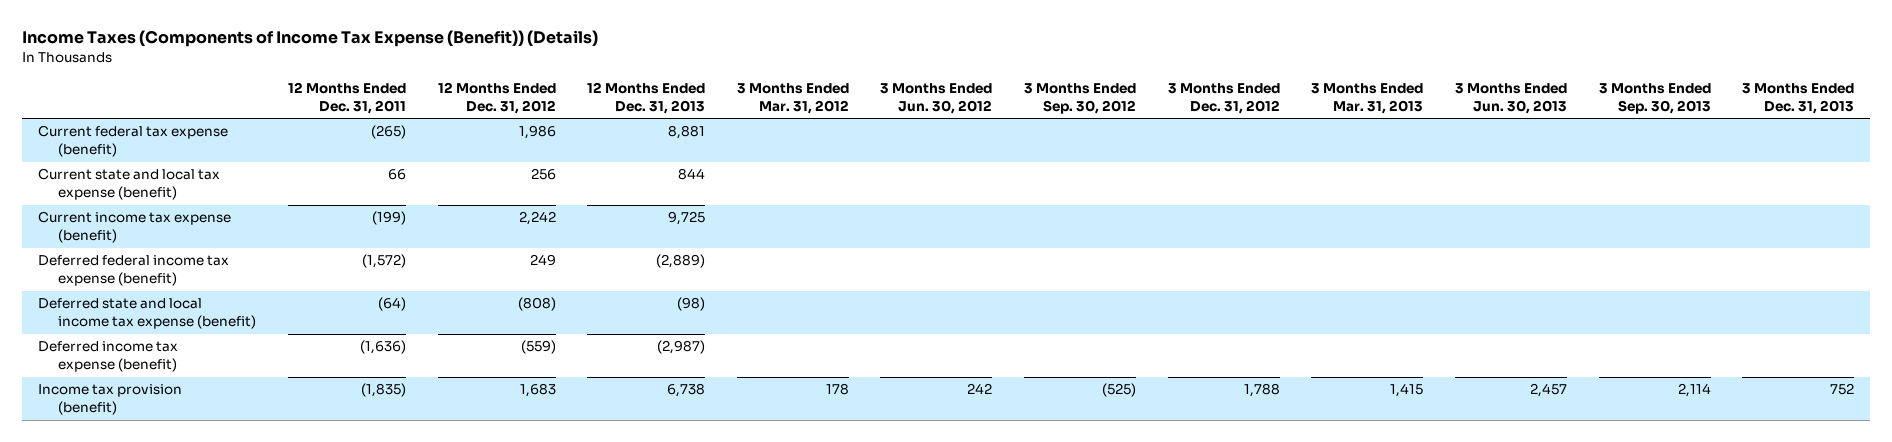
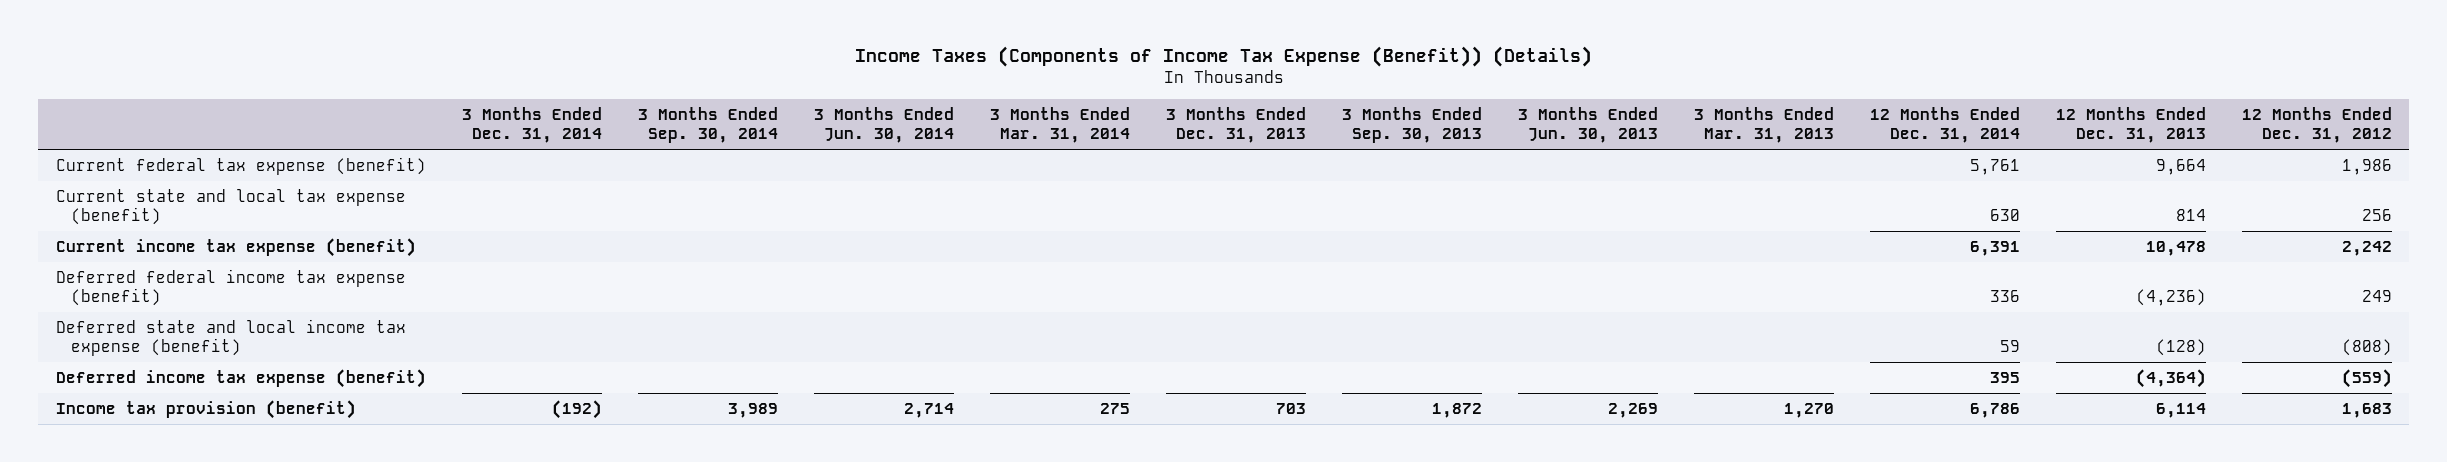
[287,82,406,114] 12 Months Ended Dec. 31, 2011 -> none
[736,83,849,114] 3 Months Ended Mar. 31, 2012 -> none
[880,83,993,114] 3 Months Ended Jun. 30, 2012 -> none
[1024,83,1137,114] 3 Months Ended Sep. 30, 2012 -> none
[1167,83,1280,114] 3 Months Ended Dec. 31, 2012 -> none
none -> [461,106,602,144] 3 Months Ended Dec. 31, 2014
none -> [637,106,778,144] 3 Months Ended Sep. 30, 2014
none -> [813,106,954,144] 3 Months Ended Jun. 30, 2014
none -> [989,106,1130,144] 3 Months Ended Mar. 31, 2014
none -> [1869,106,2020,144] 12 Months Ended Dec. 31, 2014
[668,125,706,140] 8,881 -> [2155,158,2206,175] 9,664
[678,168,706,181] 844 -> [2175,209,2206,222] 814
[668,211,706,226] 9,725 -> [2145,240,2206,256] 10,478
[656,254,706,269] (2,889) -> [2135,289,2206,307] (4,236)
[677,297,706,312] (98) -> [2155,339,2206,357] (128)
[657,340,706,355] (2,987) -> [2135,368,2206,388] (4,364)
[667,383,706,398] 6,738 -> [2155,402,2206,418] 6,114
[1390,383,1424,398] 1,415 -> [1783,402,1834,418] 1,270
[1529,383,1567,398] 2,457 -> [1607,402,1658,418] 2,269
[1677,383,1711,398] 2,114 -> [1431,402,1482,418] 1,872
[1830,383,1855,396] 752 -> [1275,402,1306,414] 703

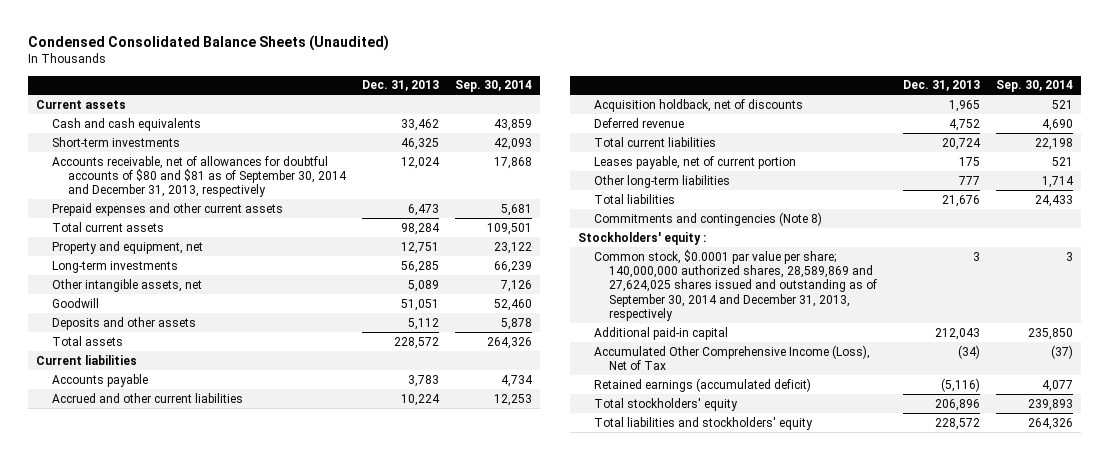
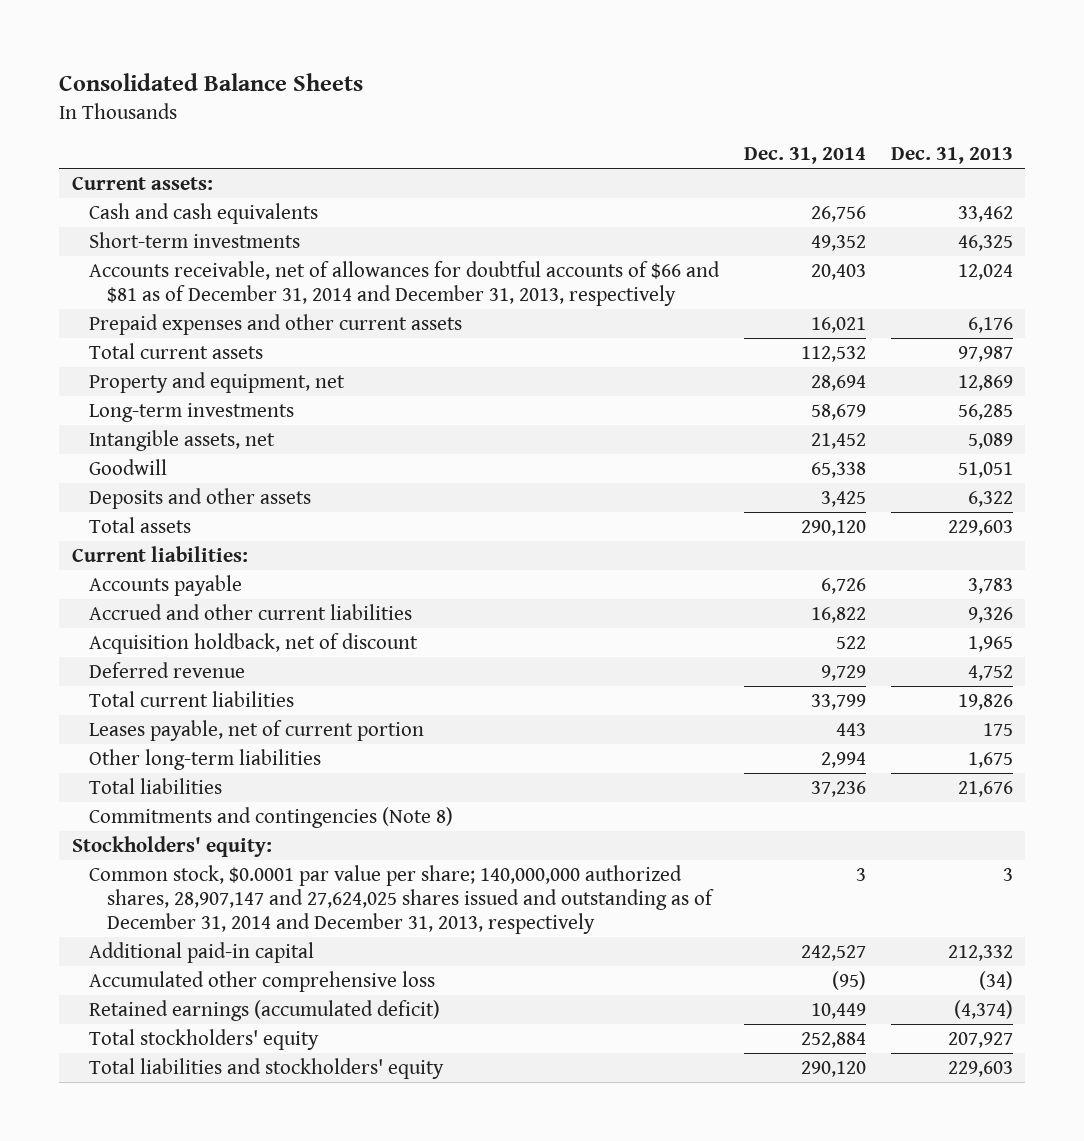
[28,35,390,52] Condensed Consolidated Balance Sheets (Unaudited) -> [59,73,364,92] Consolidated Balance Sheets
[454,80,532,93] Sep. 30, 2014 -> none
none -> [743,146,866,164] Dec. 31, 2014
[36,99,127,109] Current assets -> [71,176,213,190] Current assets:
[51,155,347,198] Accounts receivable, net of allowances for doubtful accounts of $80 and $81 as of September 30, 2014 and December 31, 2013, respectively -> [89,260,721,306] Accounts receivable, net of allowances for doubtful accounts of $66 and $81 as of December 31, 2014 and December 31, 2013, respectively
[407,203,439,216] 6,473 -> [967,316,1013,333] 6,176
[400,222,440,235] 98,284 -> [957,345,1013,362] 97,987
[400,241,439,254] 12,751 -> [957,374,1013,391] 12,869
[51,278,202,292] Other intangible assets, net -> [89,429,276,451] Intangible assets, net
[407,317,439,330] 5,112 -> [967,490,1013,507] 6,322
[393,336,439,349] 228,572 -> [947,519,1013,536] 229,603
[36,354,138,365] Current liabilities -> [71,545,248,562] Current liabilities:
[400,393,440,406] 10,224 -> [967,606,1013,623] 9,326
[593,98,803,112] Acquisition holdback, net of discounts -> [89,632,419,654] Acquisition holdback, net of discount
[942,137,982,150] 20,724 -> [957,693,1013,710] 19,826
[959,175,981,185] 777 -> [967,751,1013,768] 1,675
[577,231,706,245] Stockholders' equity : -> [71,835,272,857] Stockholders' equity:
[593,249,878,321] Common stock, $0.0001 par value per share; 140,000,000 authorized shares, 28,589,869 and 27,624,025 shares issued and outstanding as of September 30, 2014 and December 31, 2013, respectively -> [89,864,715,934] Common stock, $0.0001 par value per share; 140,000,000 authorized shares, 28,907,147 and 27,624,025 shares issued and outstanding as of December 31, 2014 and December 31, 2013, respectively
[935,327,981,340] 212,043 -> [947,944,1013,961] 212,332
[593,344,870,371] Accumulated Other Comprehensive Income (Loss), Net of Tax -> [89,970,436,992] Accumulated other comprehensive loss
[941,377,981,392] (5,116) -> [953,999,1013,1019] (4,374)
[935,398,981,411] 206,896 -> [947,1031,1013,1048] 207,927
[935,417,981,430] 228,572 -> [947,1060,1013,1077] 229,603

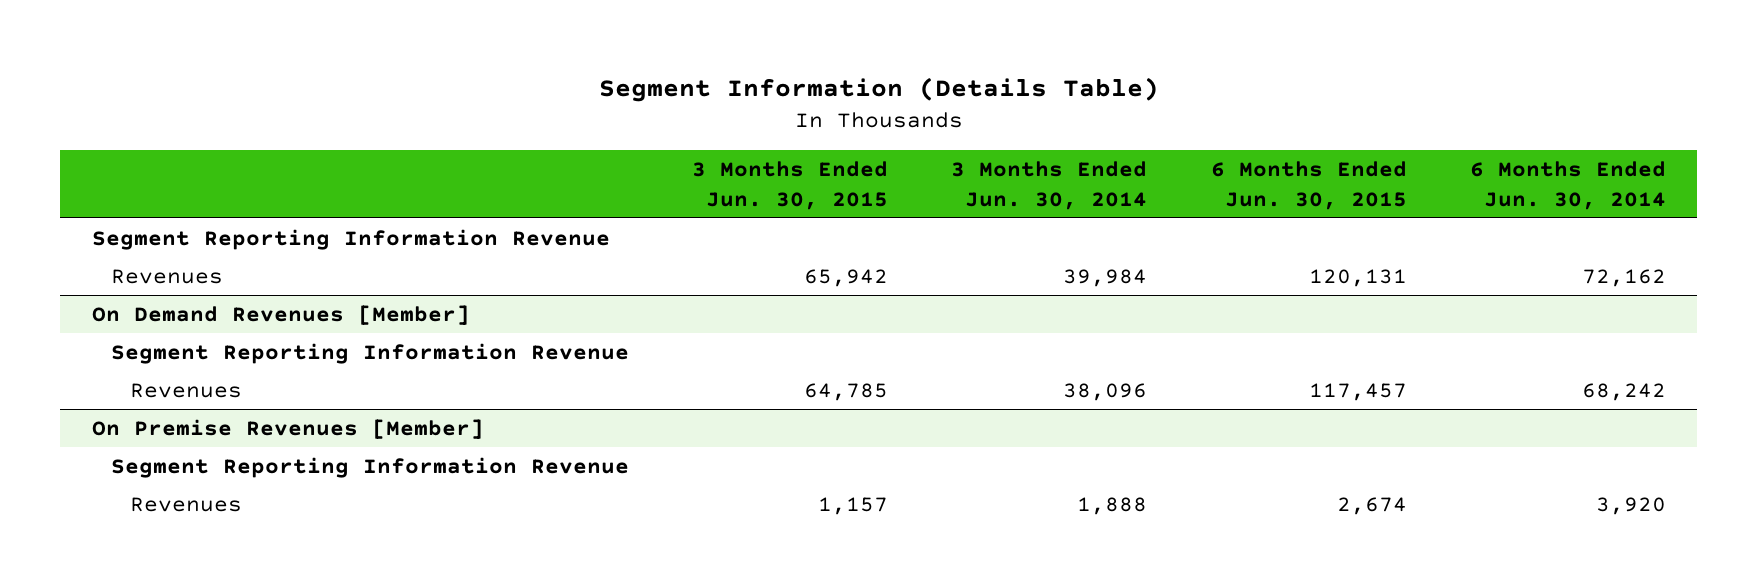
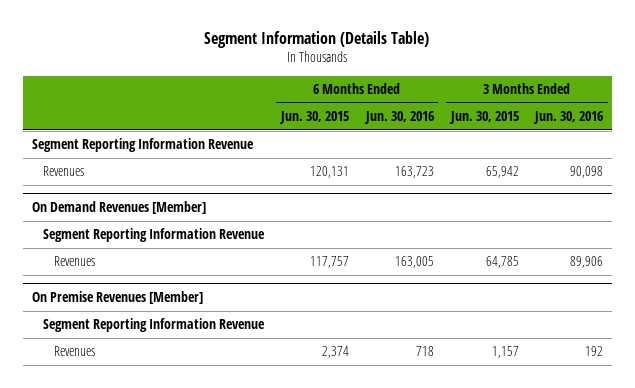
[951,161,1148,210] 3 Months Ended Jun. 30, 2014 -> none
[1469,161,1666,210] 6 Months Ended Jun. 30, 2014 -> none
none -> [363,111,434,125] Jun. 30, 2016
none -> [533,111,604,125] Jun. 30, 2016
[1308,382,1407,401] 117,457 -> [309,256,349,269] 117,757
[1336,496,1407,515] 2,674 -> [321,346,349,359] 2,374

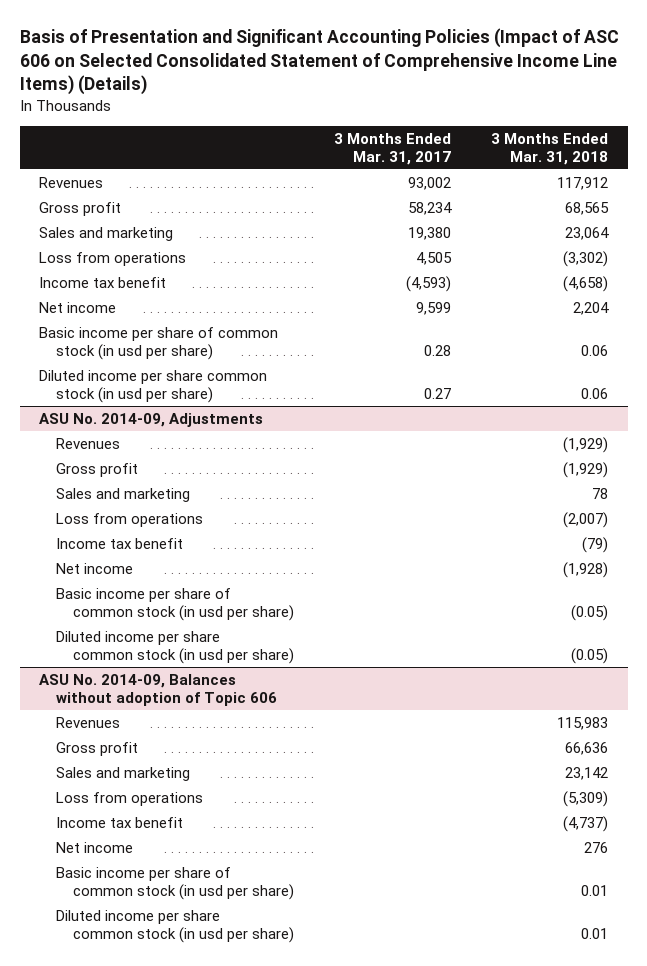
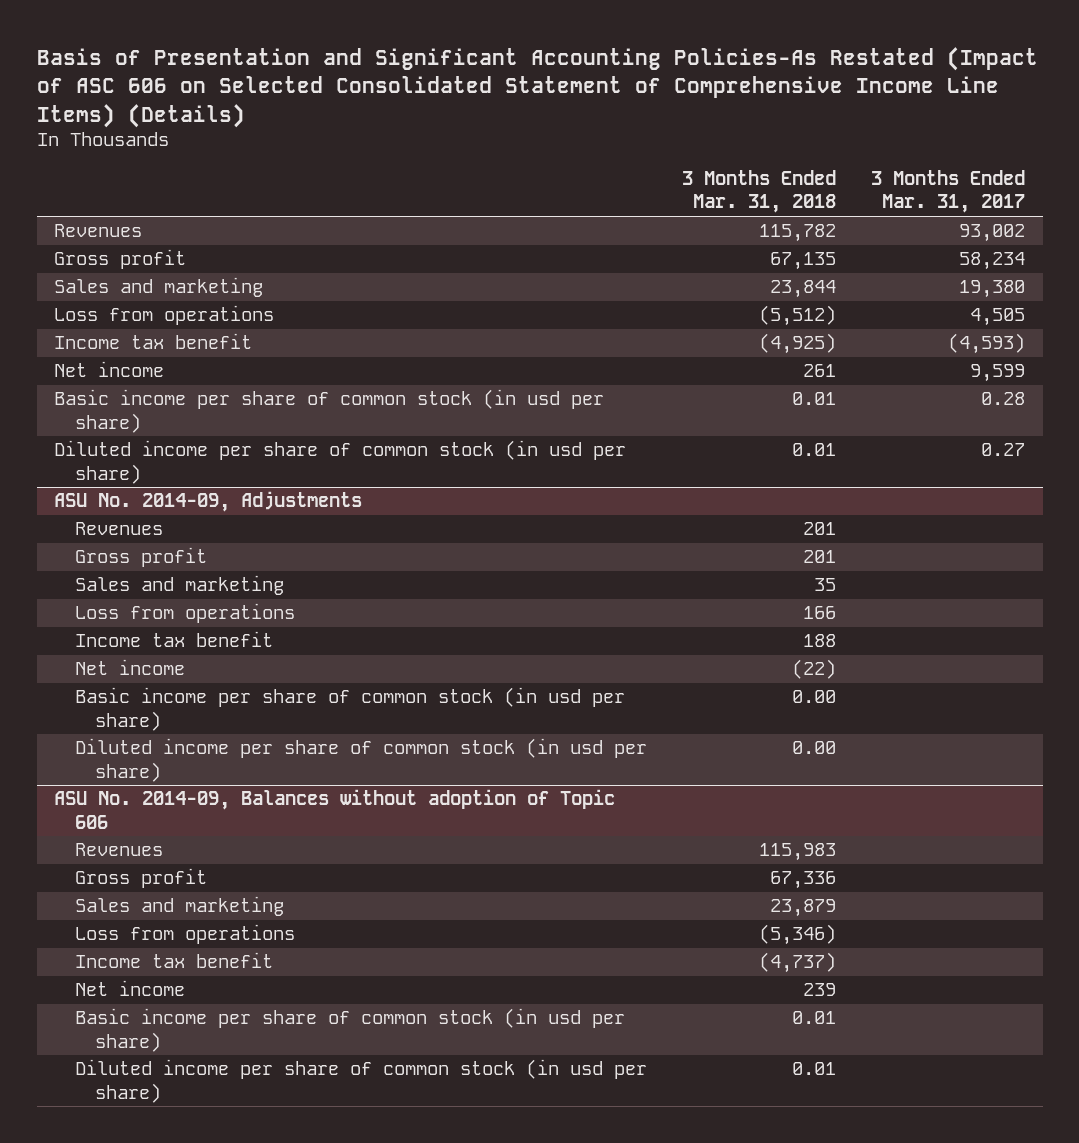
[19,28,619,96] Basis of Presentation and Significant Accounting Policies (Impact of ASC 606 on Selected Consolidated Statement of Comprehensive Income Line Items) (Details) -> [36,46,1038,128] Basis of Presentation and Significant Accounting Policies-As Restated (Impact of ASC 606 on Selected Consolidated Statement of Comprehensive Income Line Items) (Details)
[556,177,608,191] 117,912 -> [758,224,836,243] 115,782
[564,202,609,216] 68,565 -> [769,252,836,271] 67,135
[564,227,609,241] 23,064 -> [769,280,836,299] 23,844
[562,251,608,268] (3,302) -> [758,305,836,327] (5,512)
[562,276,608,293] (4,658) -> [758,333,836,355] (4,925)
[572,302,609,316] 2,204 -> [802,364,836,378] 261
[580,344,608,356] 0.06 -> [791,392,836,406] 0.01
[39,370,268,403] Diluted income per share common stock (in usd per share) -> [54,440,627,484] Diluted income per share of common stock (in usd per share)
[580,387,608,399] 0.06 -> [791,443,836,457] 0.01
[562,437,608,454] (1,929) -> [802,522,836,536] 201
[562,462,608,479] (1,929) -> [802,550,836,564] 201
[591,488,608,500] 78 -> [813,578,836,592] 35
[562,512,608,529] (2,007) -> [802,606,836,620] 166
[581,537,608,554] (79) -> [802,634,836,648] 188
[562,562,608,579] (1,928) -> [791,659,836,680] (22)
[570,604,608,621] (0.05) -> [791,690,836,704] 0.00
[56,631,294,664] Diluted income per share common stock (in usd per share) -> [74,738,647,782] Diluted income per share of common stock (in usd per share)
[570,647,608,664] (0.05) -> [791,741,836,755] 0.00
[564,742,608,756] 66,636 -> [769,871,836,890] 67,336
[564,767,608,781] 23,142 -> [769,899,836,918] 23,879
[562,791,608,808] (5,309) -> [758,924,836,946] (5,346)
[583,842,608,854] 276 -> [802,983,836,997] 239
[56,910,294,943] Diluted income per share common stock (in usd per share) -> [74,1059,647,1103] Diluted income per share of common stock (in usd per share)

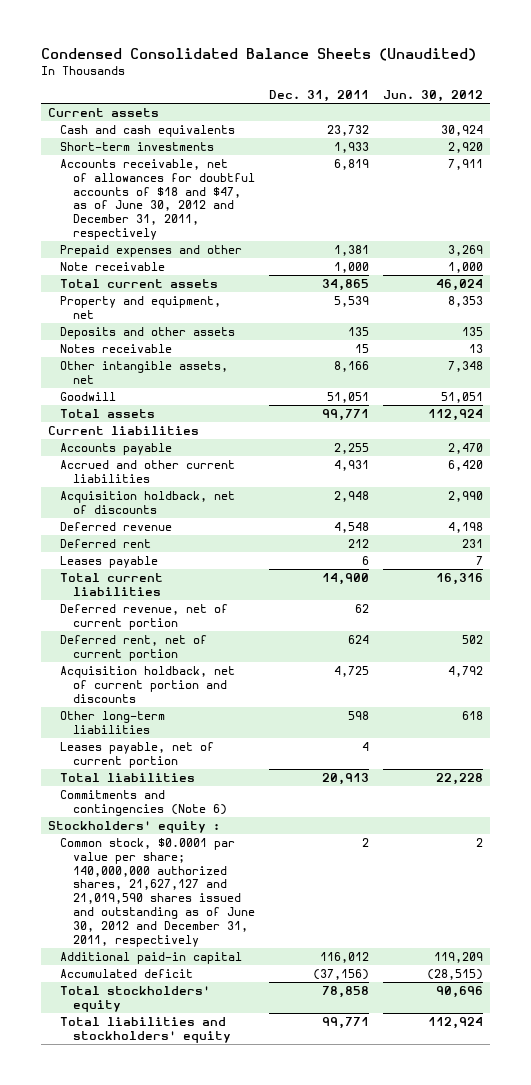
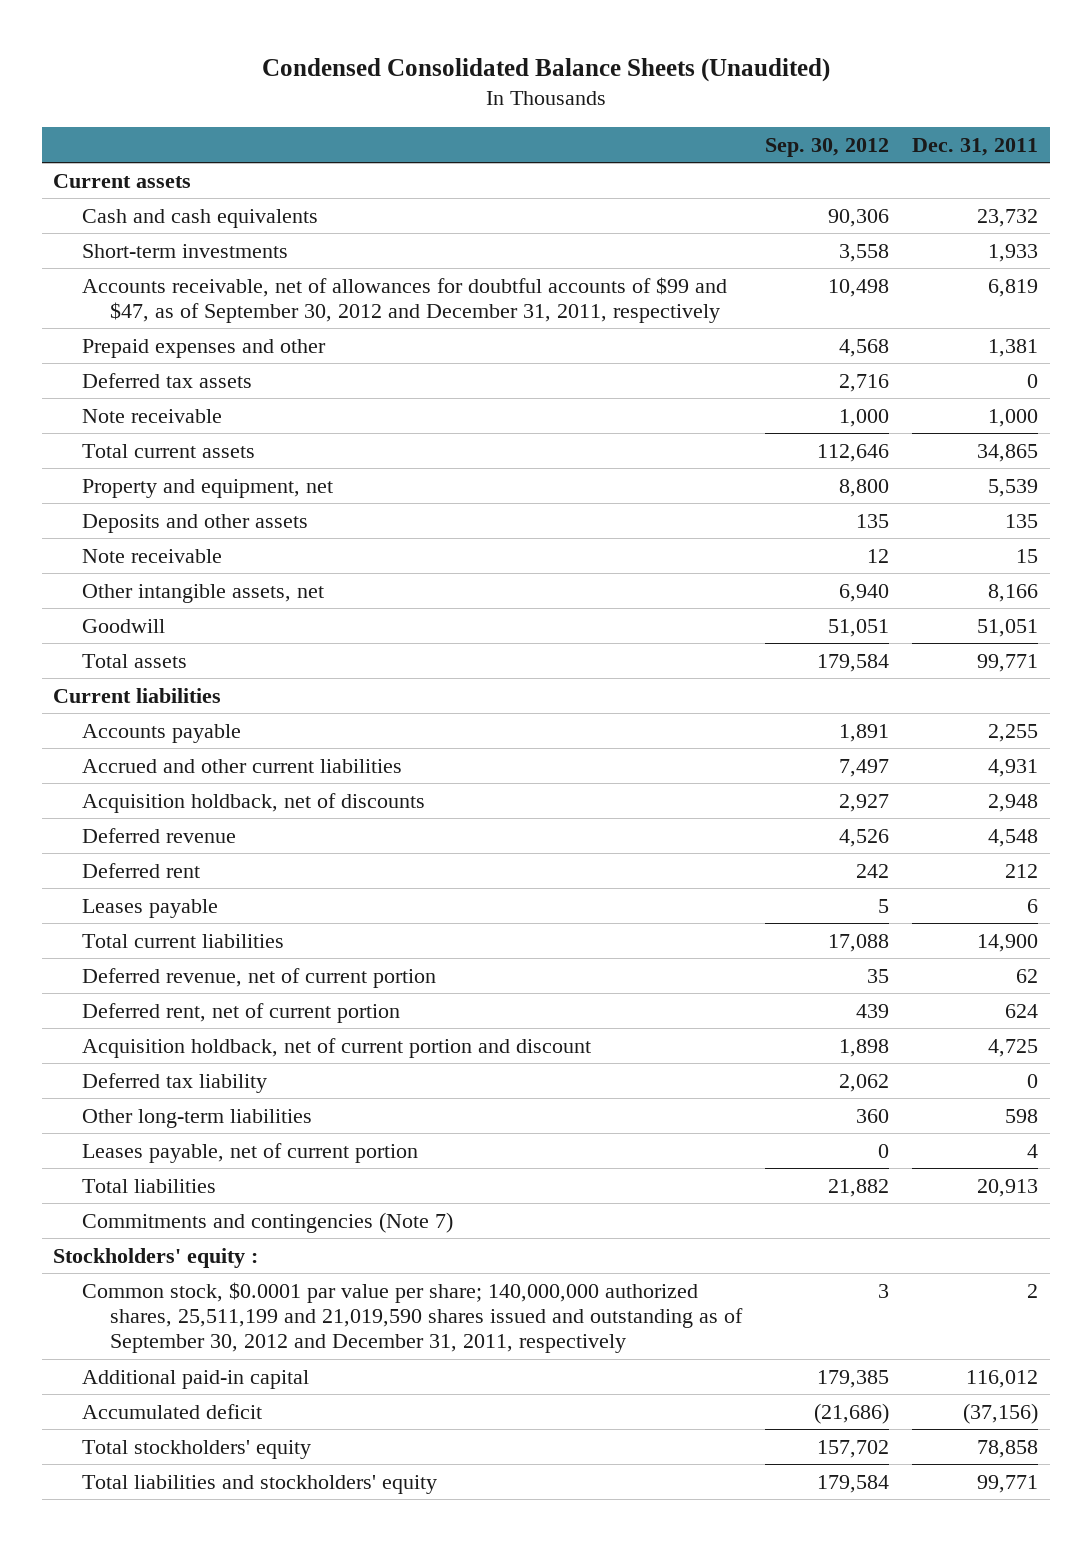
[383,90,484,103] Jun. 30, 2012 -> none
none -> [765,137,890,157] Sep. 30, 2012
[60,158,255,241] Accounts receivable, net of allowances for doubtful accounts of $18 and $47, as of June 30, 2012 and December 31, 2011, respectively -> [81,276,727,323] Accounts receivable, net of allowances for doubtful accounts of $99 and $47, as of September 30, 2012 and December 31, 2011, respectively
none -> [81,372,252,388] Deferred tax assets
[60,343,173,353] Notes receivable -> [81,548,222,563] Note receivable
[60,665,236,703] Acquisition holdback, net of current portion and discounts -> [81,1037,591,1058] Acquisition holdback, net of current portion and discount
none -> [81,1072,267,1093] Deferred tax liability
[60,789,227,816] Commitments and contingencies (Note 6) -> [81,1211,453,1233] Commitments and contingencies (Note 7)
[60,837,255,947] Common stock, $0.0001 par value per share; 140,000,000 authorized shares, 21,627,127 and 21,019,590 shares issued and outstanding as of June 30, 2012 and December 31, 2011, respectively -> [81,1281,744,1354] Common stock, $0.0001 par value per share; 140,000,000 authorized shares, 25,511,199 and 21,019,590 shares issued and outstanding as of September 30, 2012 and December 31, 2011, respectively

